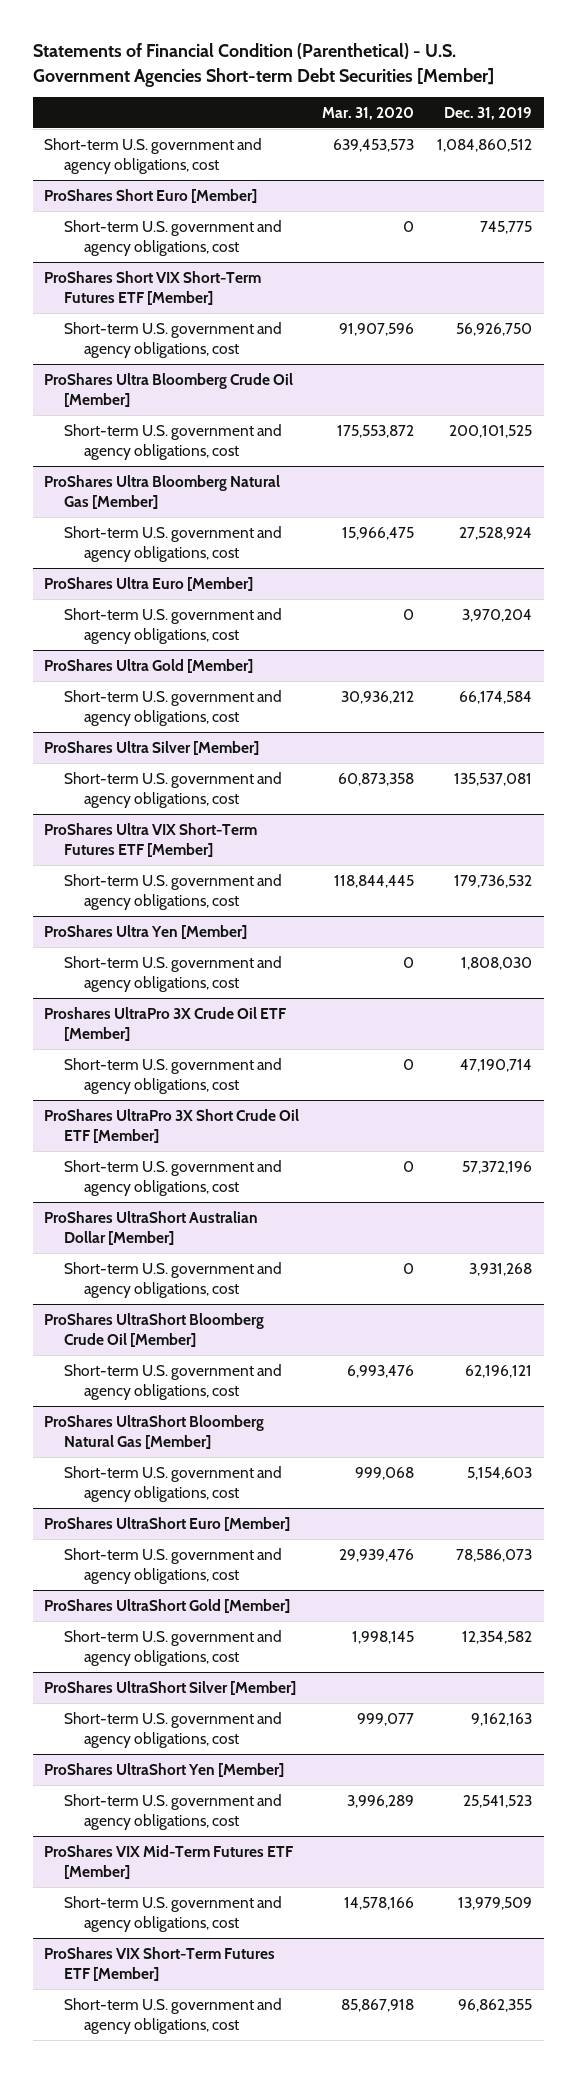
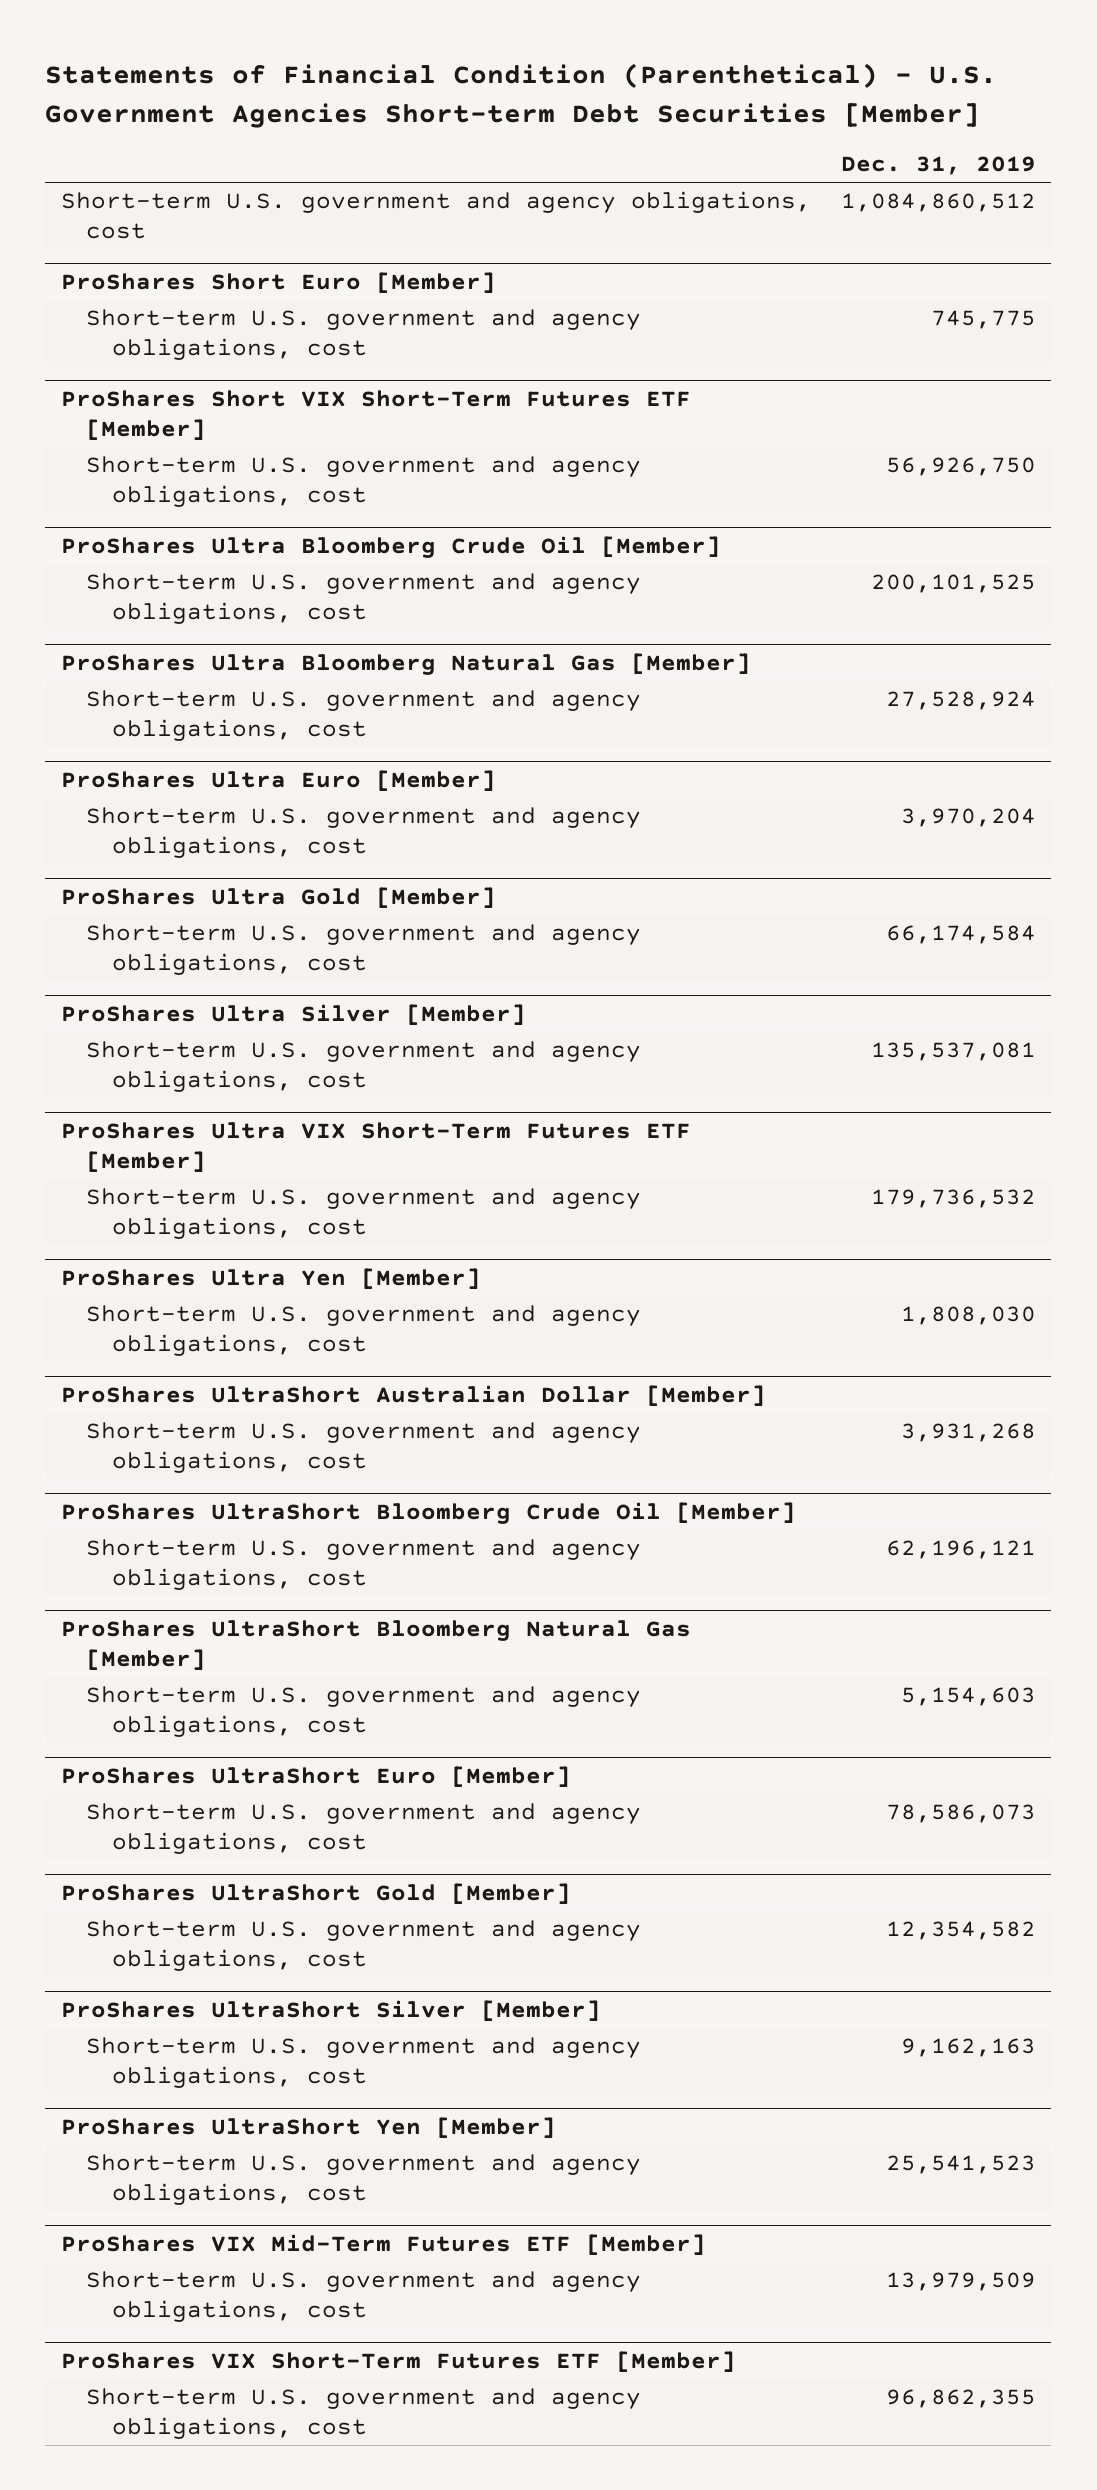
[322,107,415,121] Mar. 31, 2020 -> none
[44,1006,287,1041] Proshares UltraPro 3X Crude Oil ETF [Member] -> none
[64,1057,283,1094] Short-term U.S. government and agency obligations, cost -> none
[44,1108,300,1143] ProShares UltraPro 3X Short Crude Oil ETF [Member] -> none
[64,1159,283,1196] Short-term U.S. government and agency obligations, cost -> none

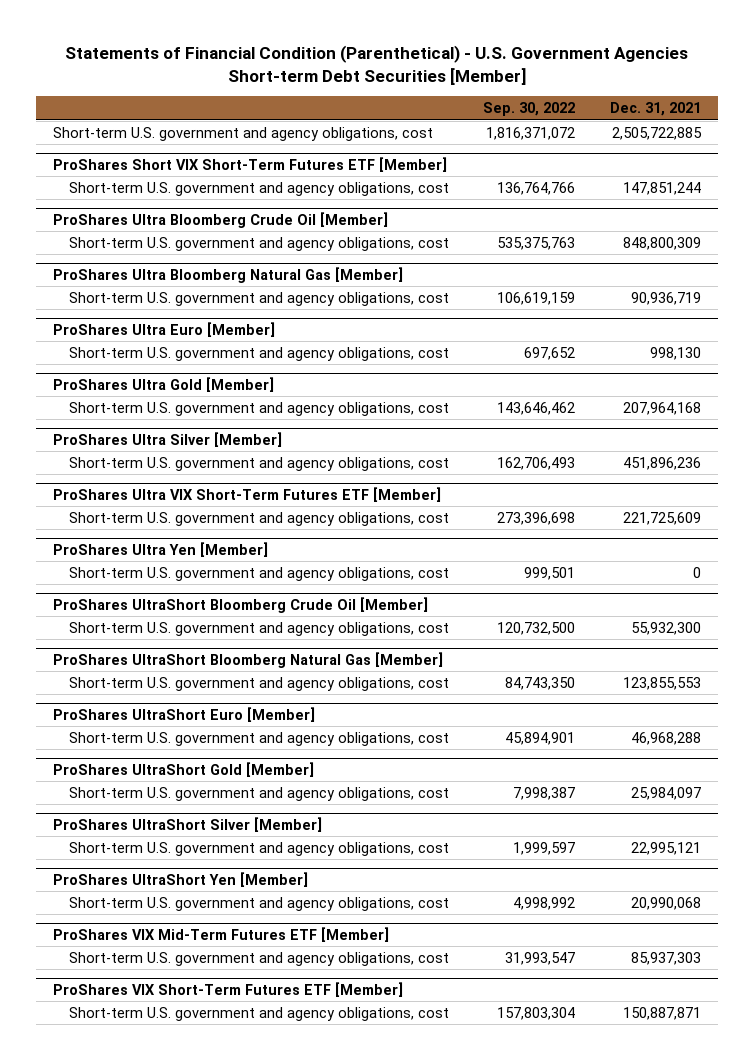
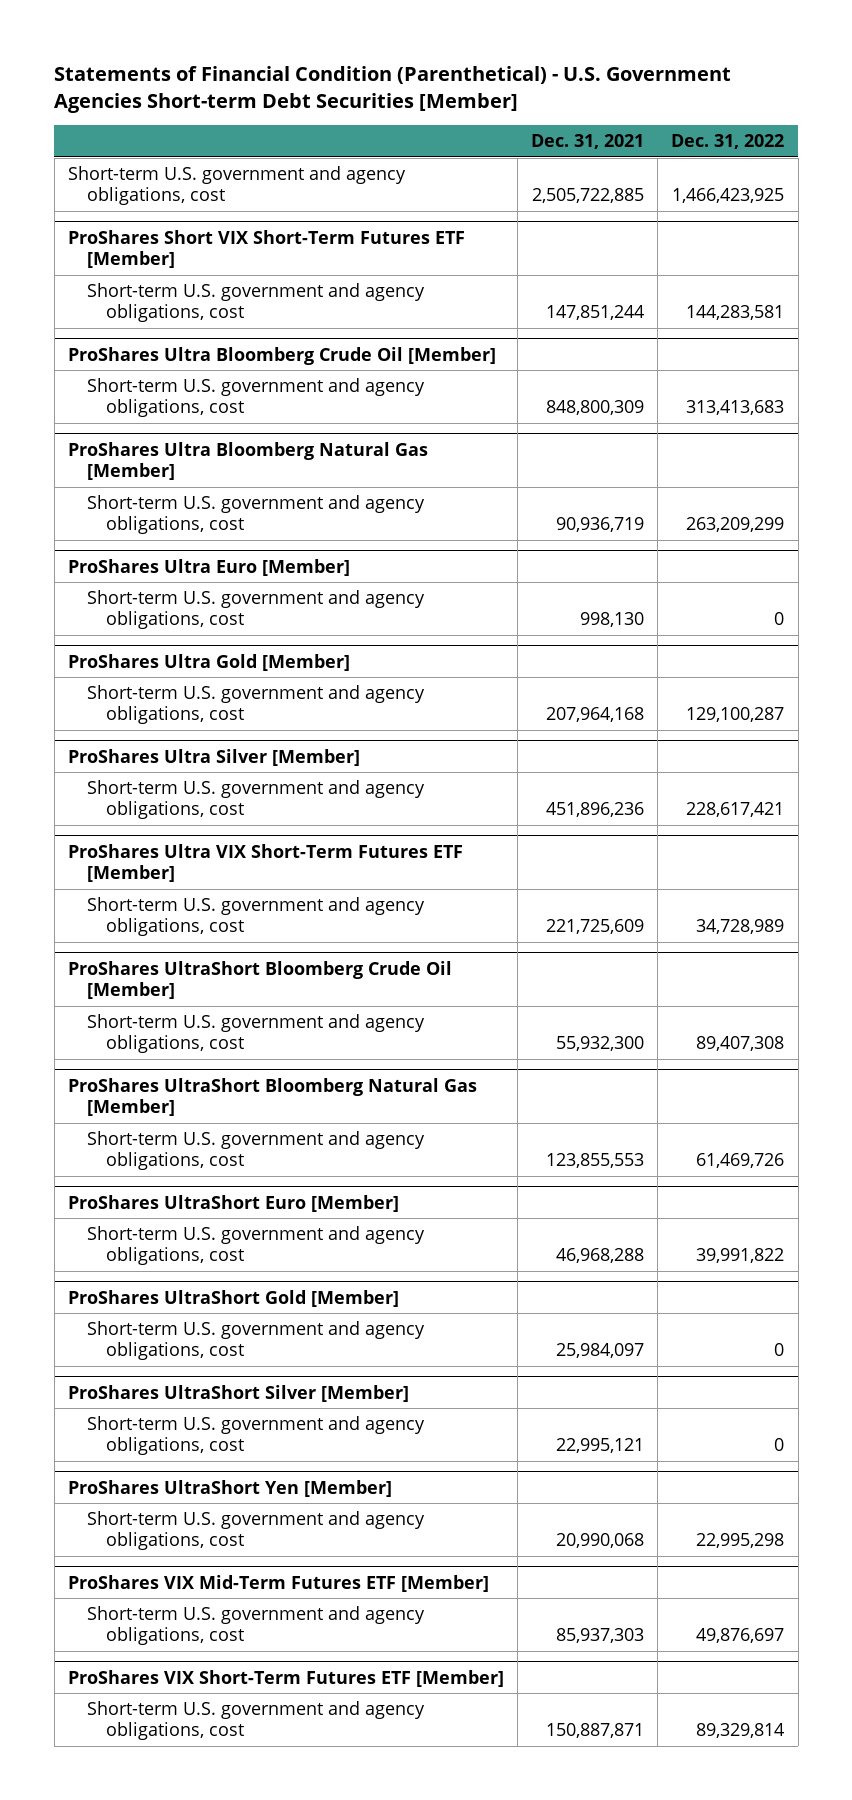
[483,102,576,117] Sep. 30, 2022 -> none
none -> [671,134,785,150] Dec. 31, 2022
[53,541,269,557] ProShares Ultra Yen [Member] -> none
[68,566,449,581] Short-term U.S. government and agency obligations, cost -> none

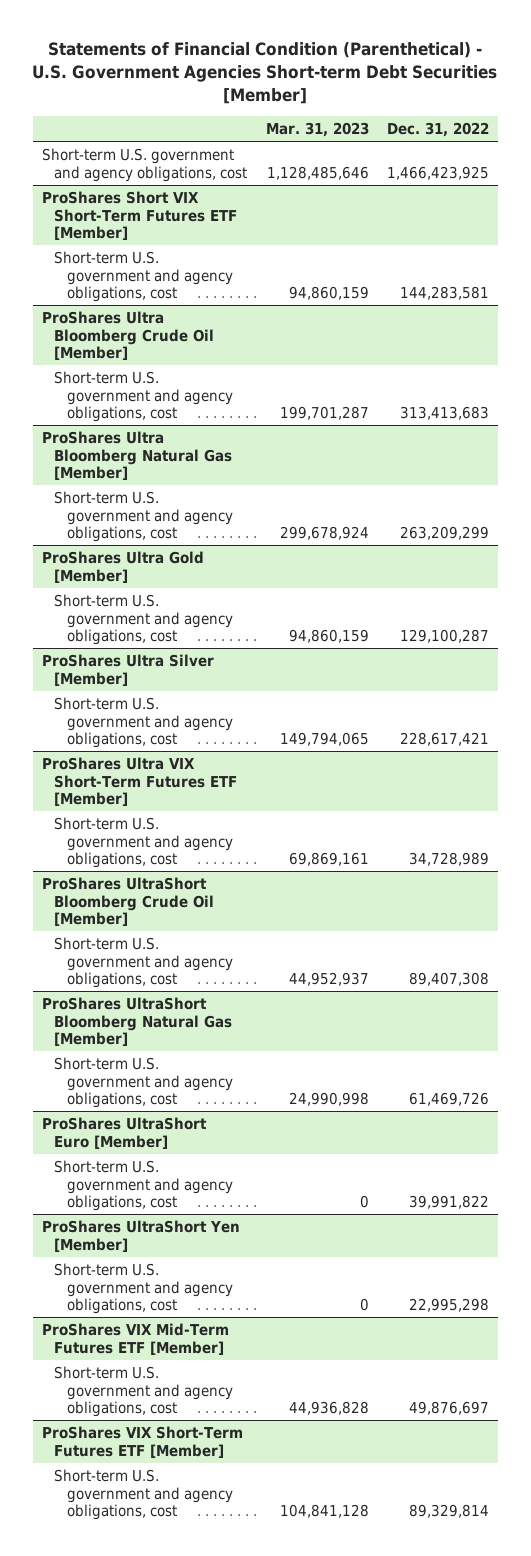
[531,134,645,150] Dec. 31, 2021 -> none
none -> [265,121,369,137] Mar. 31, 2023
[67,558,350,576] ProShares Ultra Euro [Member] -> none
[86,589,425,630] Short-term U.S. government and agency obligations, cost -> none
[67,1289,399,1307] ProShares UltraShort Gold [Member] -> none
[86,1320,425,1361] Short-term U.S. government and agency obligations, cost -> none
[67,1384,409,1402] ProShares UltraShort Silver [Member] -> none
[86,1415,425,1456] Short-term U.S. government and agency obligations, cost -> none

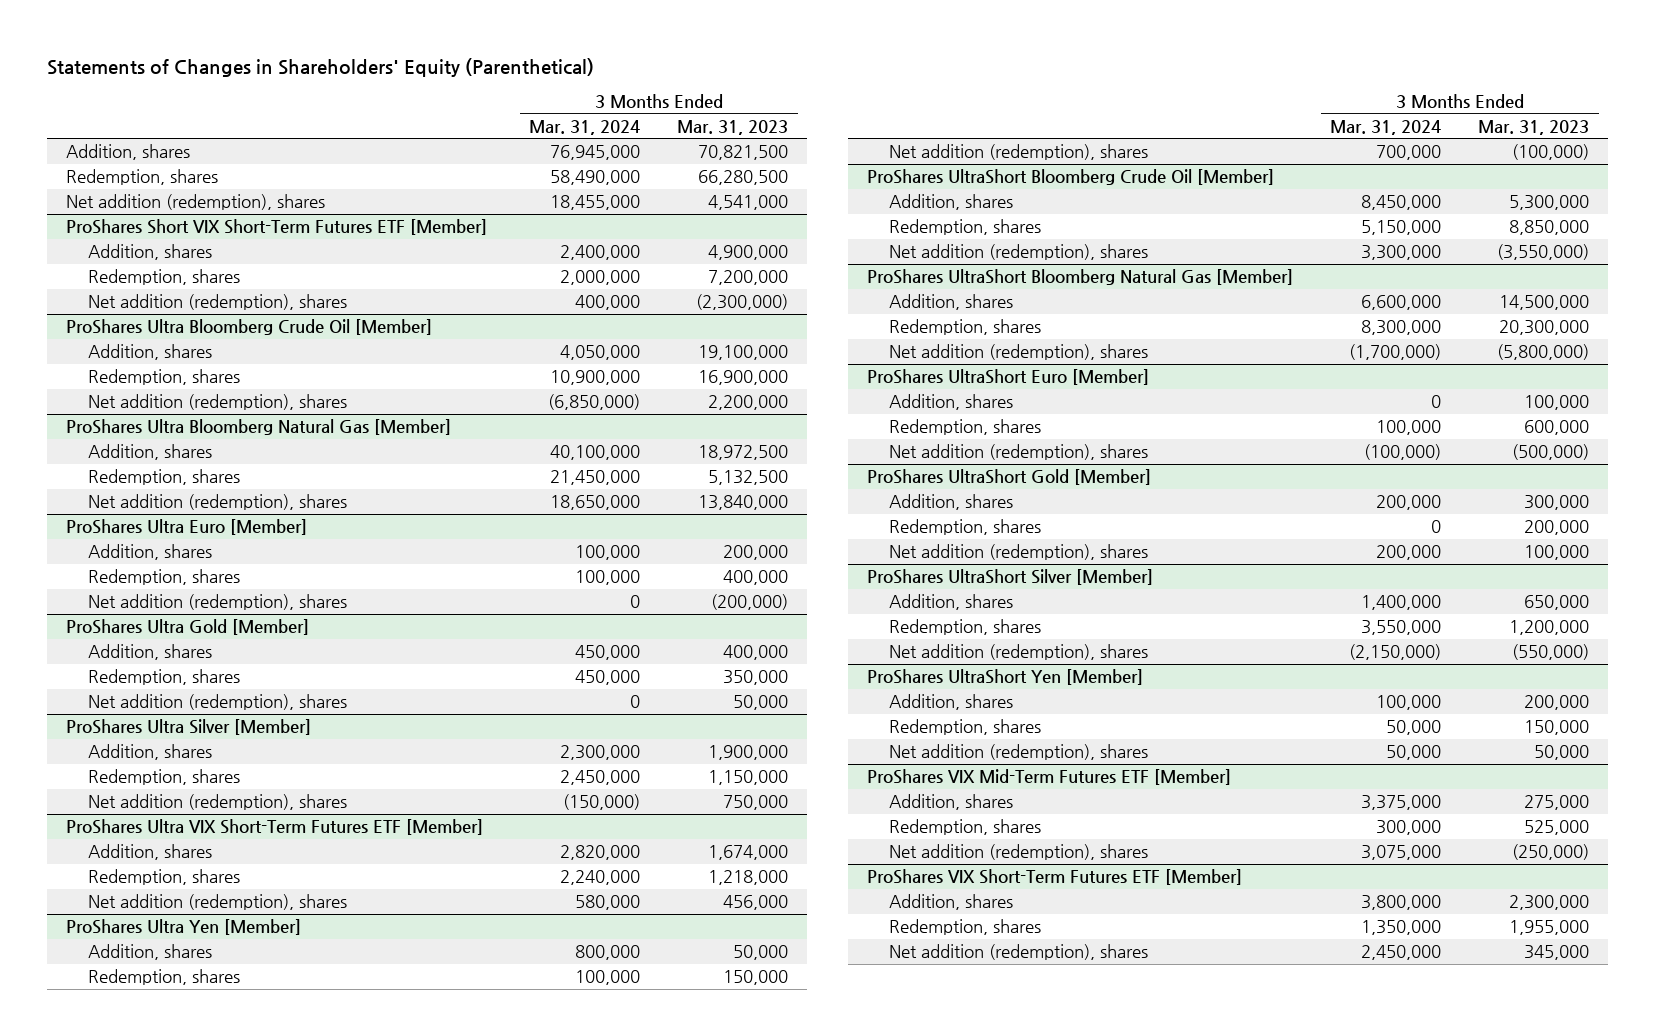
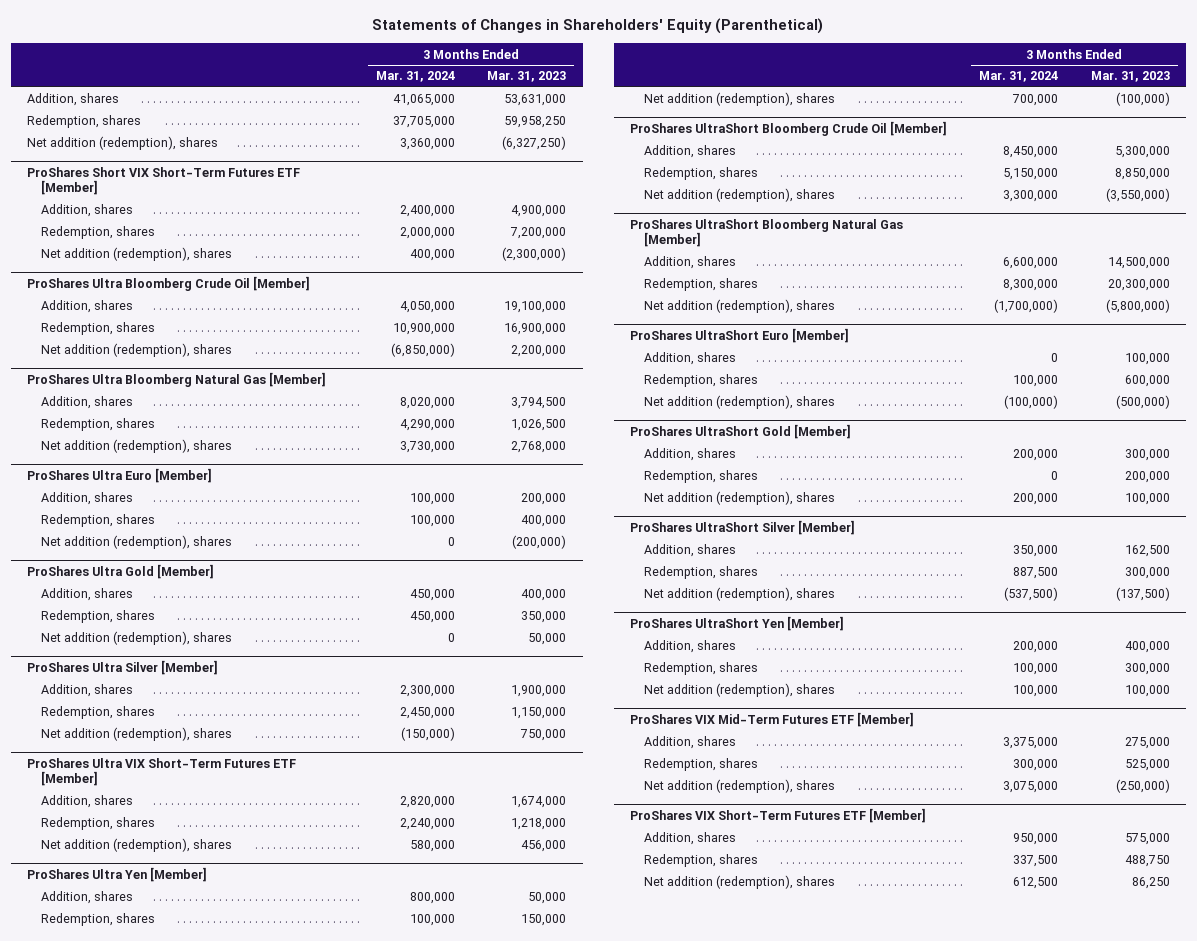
[550,145,641,161] 76,945,000 -> [393,94,456,107] 41,065,000
[698,145,789,161] 70,821,500 -> [504,94,567,107] 53,631,000
[550,170,641,186] 58,490,000 -> [393,116,456,129] 37,705,000
[698,170,789,186] 66,280,500 -> [504,116,567,129] 59,958,250
[550,195,641,211] 18,455,000 -> [400,138,456,151] 3,360,000
[708,195,789,211] 4,541,000 -> [502,136,567,151] (6,327,250)
[550,445,641,461] 40,100,000 -> [400,397,456,410] 8,020,000
[698,445,789,461] 18,972,500 -> [511,397,567,410] 3,794,500
[550,470,641,486] 21,450,000 -> [400,419,456,432] 4,290,000
[708,470,789,486] 5,132,500 -> [511,419,567,432] 1,026,500
[550,495,641,511] 18,650,000 -> [400,441,456,454] 3,730,000
[698,495,789,511] 13,840,000 -> [511,441,567,454] 2,768,000
[1361,595,1442,611] 1,400,000 -> [1013,545,1059,558] 350,000
[1524,595,1590,611] 650,000 -> [1124,545,1170,558] 162,500
[1361,620,1442,636] 3,550,000 -> [1013,567,1059,580] 887,500
[1509,620,1590,636] 1,200,000 -> [1124,567,1170,580] 300,000
[1349,644,1442,661] (2,150,000) -> [1004,587,1059,602] (537,500)
[1512,644,1590,661] (550,000) -> [1115,587,1170,602] (137,500)
[1376,695,1442,711] 100,000 -> [1013,641,1059,654] 200,000
[1524,695,1590,711] 200,000 -> [1124,641,1170,654] 400,000
[1386,720,1442,736] 50,000 -> [1013,663,1059,676] 100,000
[1524,720,1590,736] 150,000 -> [1124,663,1170,676] 300,000
[1386,745,1442,761] 50,000 -> [1013,685,1059,698] 100,000
[1534,745,1590,761] 50,000 -> [1124,685,1170,698] 100,000
[1361,895,1442,911] 3,800,000 -> [1013,833,1059,846] 950,000
[1509,895,1590,911] 2,300,000 -> [1124,833,1170,846] 575,000
[1361,920,1442,936] 1,350,000 -> [1013,855,1059,868] 337,500
[1509,920,1590,936] 1,955,000 -> [1124,855,1170,868] 488,750
[1361,945,1442,961] 2,450,000 -> [1013,877,1059,890] 612,500
[1524,945,1590,961] 345,000 -> [1131,877,1170,890] 86,250

